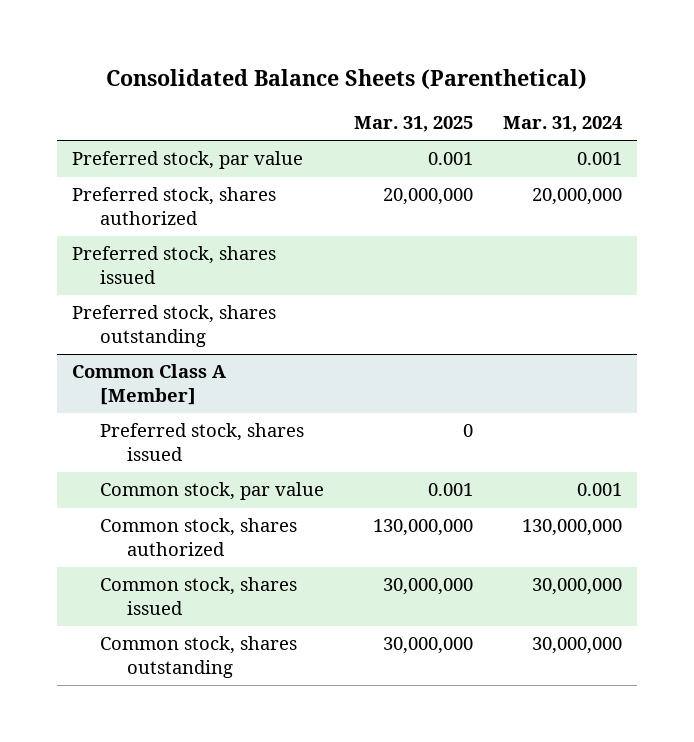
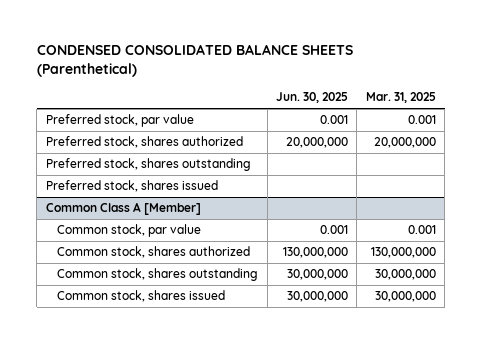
[105,68,587,89] Consolidated Balance Sheets (Parenthetical) -> [36,44,353,78] CONDENSED CONSOLIDATED BALANCE SHEETS (Parenthetical)
[503,116,623,133] Mar. 31, 2024 -> none
none -> [276,92,349,104] Jun. 30, 2025
[71,246,276,285] Preferred stock, shares issued -> [45,180,218,193] Preferred stock, shares issued
[99,423,304,462] Preferred stock, shares issued -> none
[99,577,297,616] Common stock, shares issued -> [57,290,226,303] Common stock, shares issued

